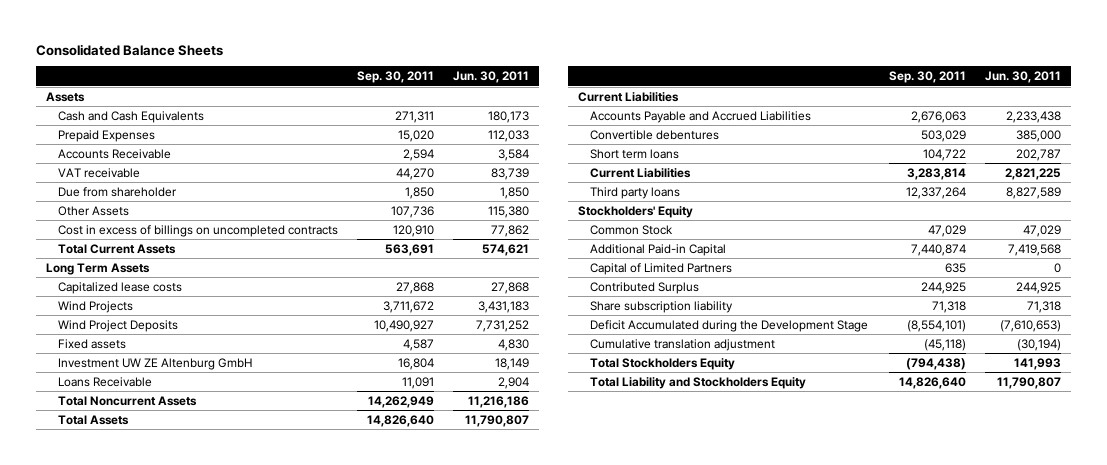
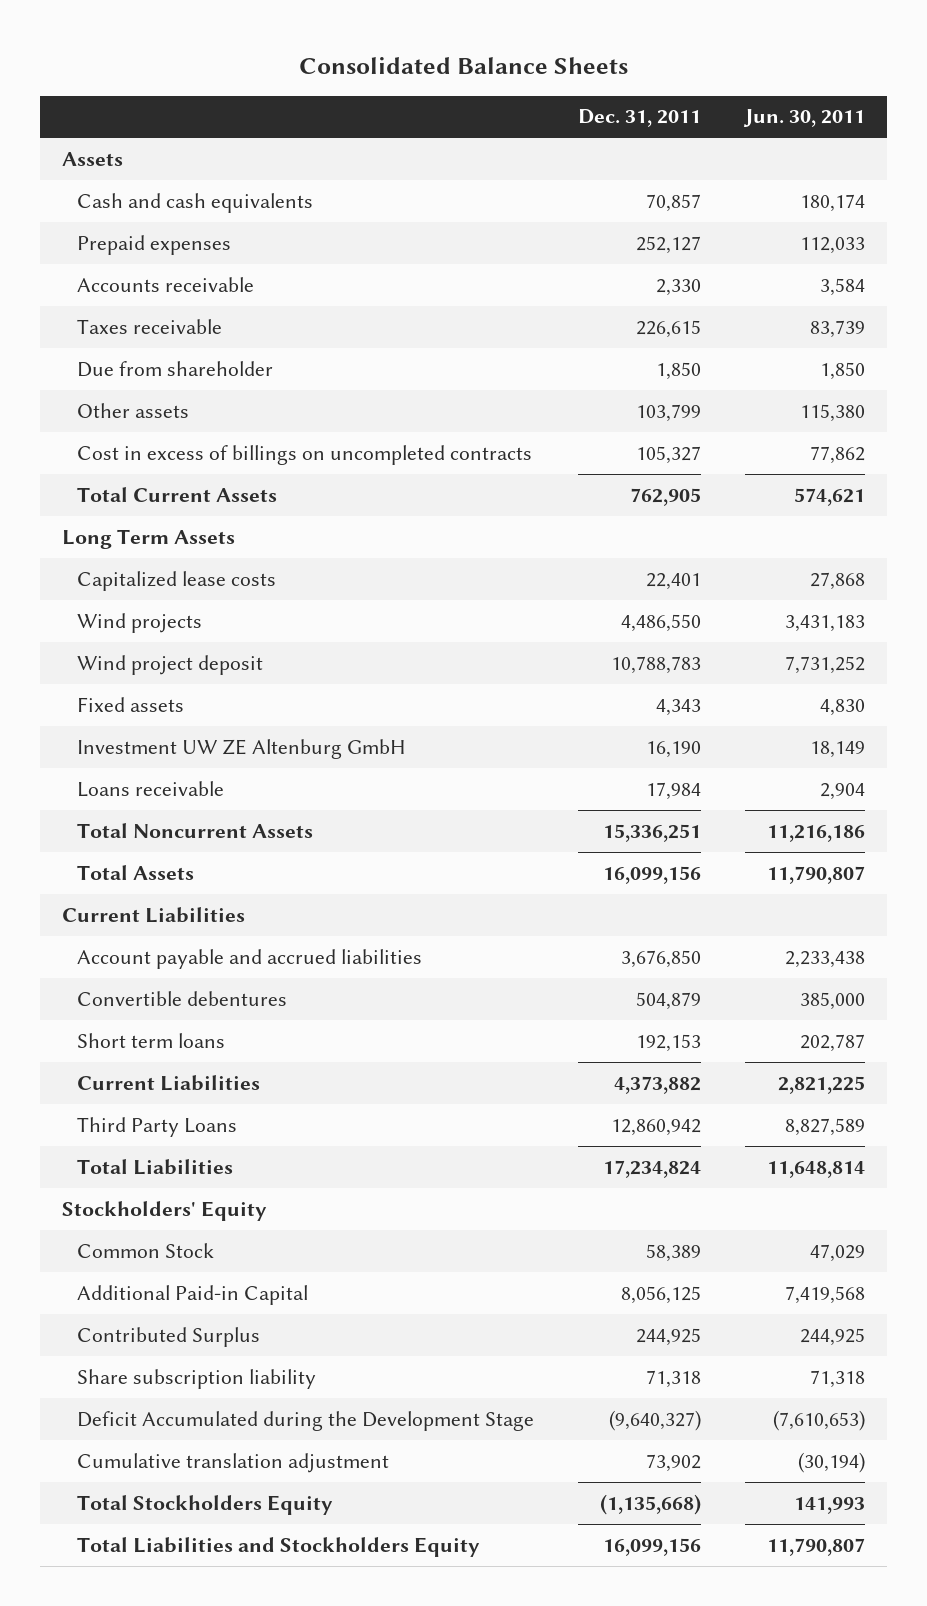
[356,71,434,84] Sep. 30, 2011 -> none
none -> [578,109,702,128] Dec. 31, 2011
[57,110,204,123] Cash and Cash Equivalents -> [77,192,314,213] Cash and cash equivalents
[488,110,530,123] 180,173 -> [800,193,866,212] 180,174
[57,129,155,142] Prepaid Expenses -> [77,234,232,255] Prepaid expenses
[57,148,171,159] Accounts Receivable -> [77,276,255,292] Accounts receivable
[57,167,140,178] VAT receivable -> [77,318,223,334] Taxes receivable
[57,205,129,216] Other Assets -> [77,402,190,418] Other assets
[57,300,133,313] Wind Projects -> [77,612,203,633] Wind projects
[57,319,178,332] Wind Project Deposits -> [77,654,264,675] Wind project deposit
[57,376,152,387] Loans Receivable -> [77,780,225,797] Loans receivable
[589,110,811,123] Accounts Payable and Accrued Liabilities -> [77,948,423,969] Account payable and accrued liabilities
[589,186,680,199] Third party loans -> [77,1116,238,1137] Third Party Loans
none -> [77,1158,234,1175] Total Liabilities
[589,262,732,275] Capital of Limited Partners -> none
[589,376,806,389] Total Liability and Stockholders Equity -> [77,1536,481,1557] Total Liabilities and Stockholders Equity

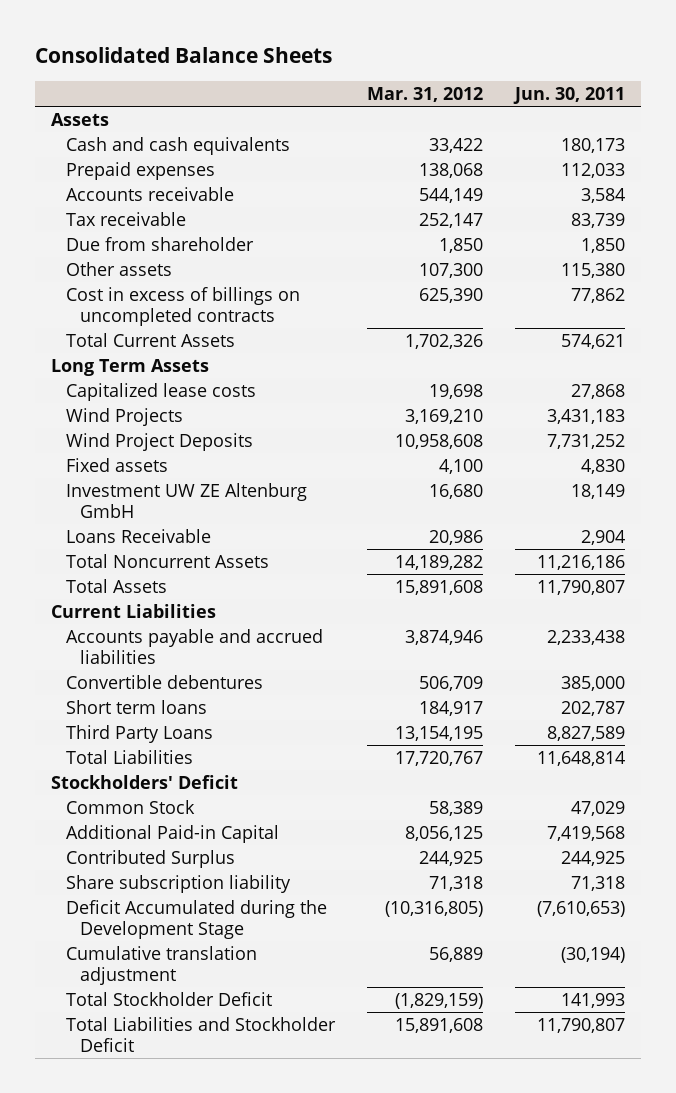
[578,109,702,128] Dec. 31, 2011 -> none
none -> [366,86,483,102] Mar. 31, 2012
[800,193,866,212] 180,174 -> [560,137,625,153] 180,173
[77,318,223,334] Taxes receivable -> [65,211,186,226] Tax receivable
[77,612,203,633] Wind projects -> [65,407,183,426] Wind Projects
[77,654,264,675] Wind project deposit -> [65,432,253,451] Wind Project Deposits
[77,780,225,797] Loans receivable -> [65,528,211,543] Loans Receivable
[77,948,423,969] Account payable and accrued liabilities -> [65,628,323,664] Accounts payable and accrued liabilities
[77,1074,261,1091] Current Liabilities -> none
[62,1200,268,1221] Stockholders' Equity -> [51,774,239,789] Stockholders' Deficit
[77,1494,334,1515] Total Stockholders Equity -> [65,991,272,1006] Total Stockholder Deficit
[77,1536,481,1557] Total Liabilities and Stockholders Equity -> [65,1016,336,1052] Total Liabilities and Stockholder Deficit

